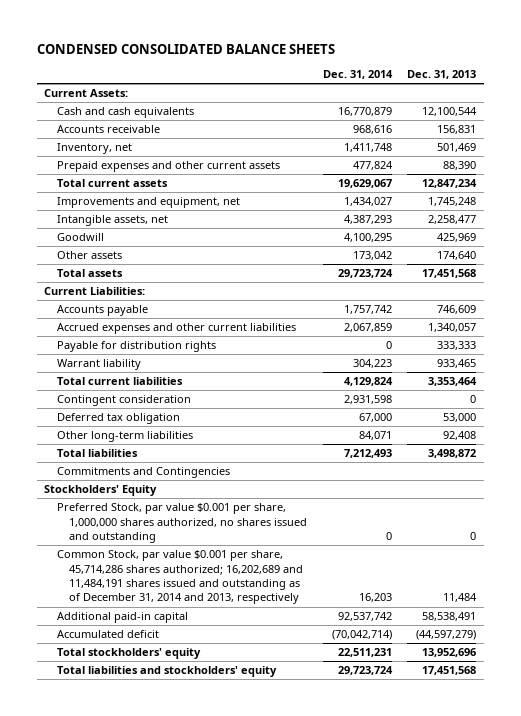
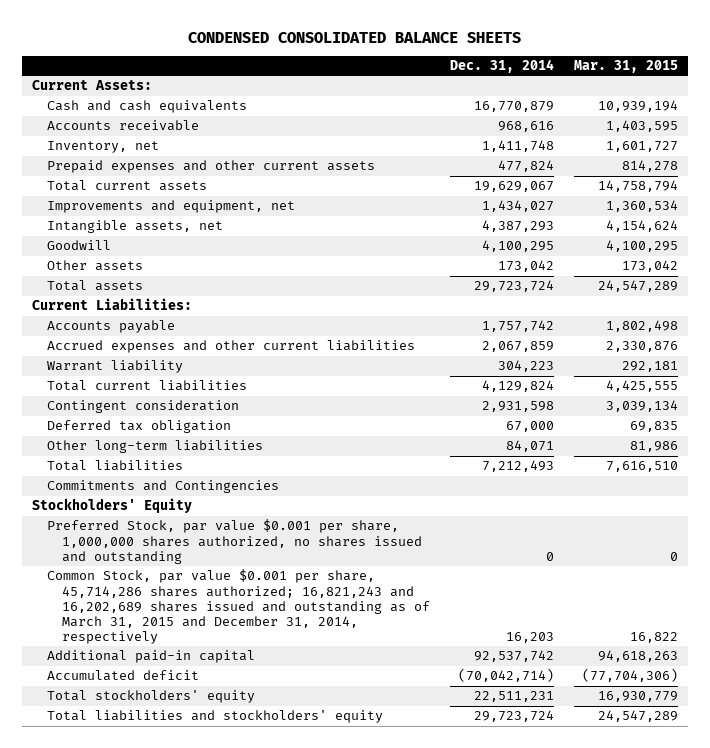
[407,70,477,80] Dec. 31, 2013 -> none
none -> [574,60,679,74] Mar. 31, 2015
[56,341,216,353] Payable for distribution rights -> none
[56,550,304,605] Common Stock, par value $0.001 per share, 45,714,286 shares authorized; 16,202,689 and 11,484,191 shares issued and outstanding as of December 31, 2014 and 2013, respectively -> [47,569,431,645] Common Stock, par value $0.001 per share, 45,714,286 shares authorized; 16,821,243 and 16,202,689 shares issued and outstanding as of March 31, 2015 and December 31, 2014, respectively

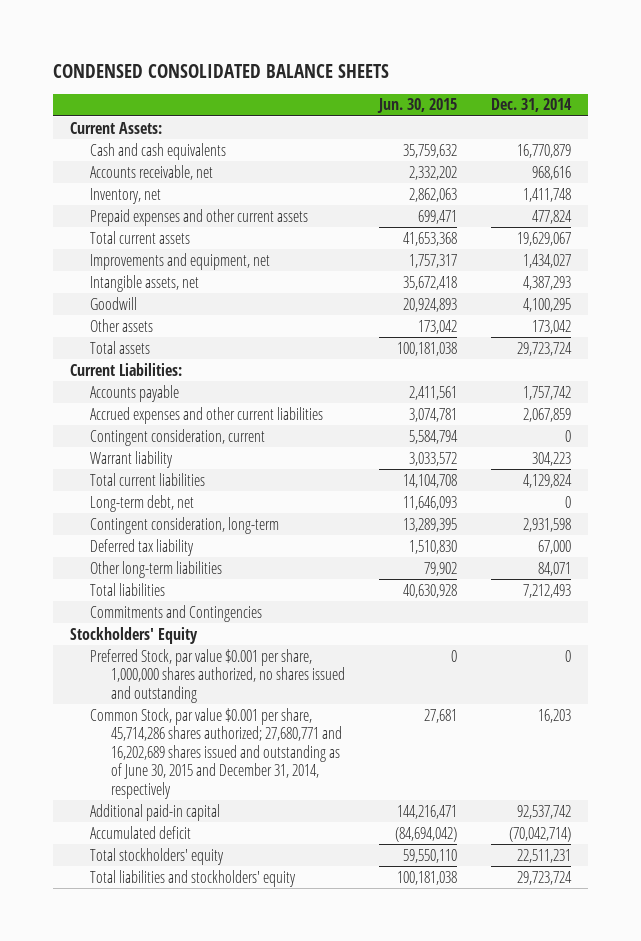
[574,60,679,74] Mar. 31, 2015 -> none
none -> [377,98,458,114] Jun. 30, 2015
[47,120,200,132] Accounts receivable -> [90,164,214,180] Accounts receivable, net
none -> [90,428,266,446] Contingent consideration, current
none -> [90,494,195,512] Long-term debt, net
[47,400,240,414] Contingent consideration -> [90,516,280,534] Contingent consideration, long-term
[47,420,232,434] Deferred tax obligation -> [90,538,195,556] Deferred tax liability
[47,569,431,645] Common Stock, par value $0.001 per share, 45,714,286 shares authorized; 16,821,243 and 16,202,689 shares issued and outstanding as of March 31, 2015 and December 31, 2014, respectively -> [90,707,342,799] Common Stock, par value $0.001 per share, 45,714,286 shares authorized; 27,680,771 and 16,202,689 shares issued and outstanding as of June 30, 2015 and December 31, 2014, respectively

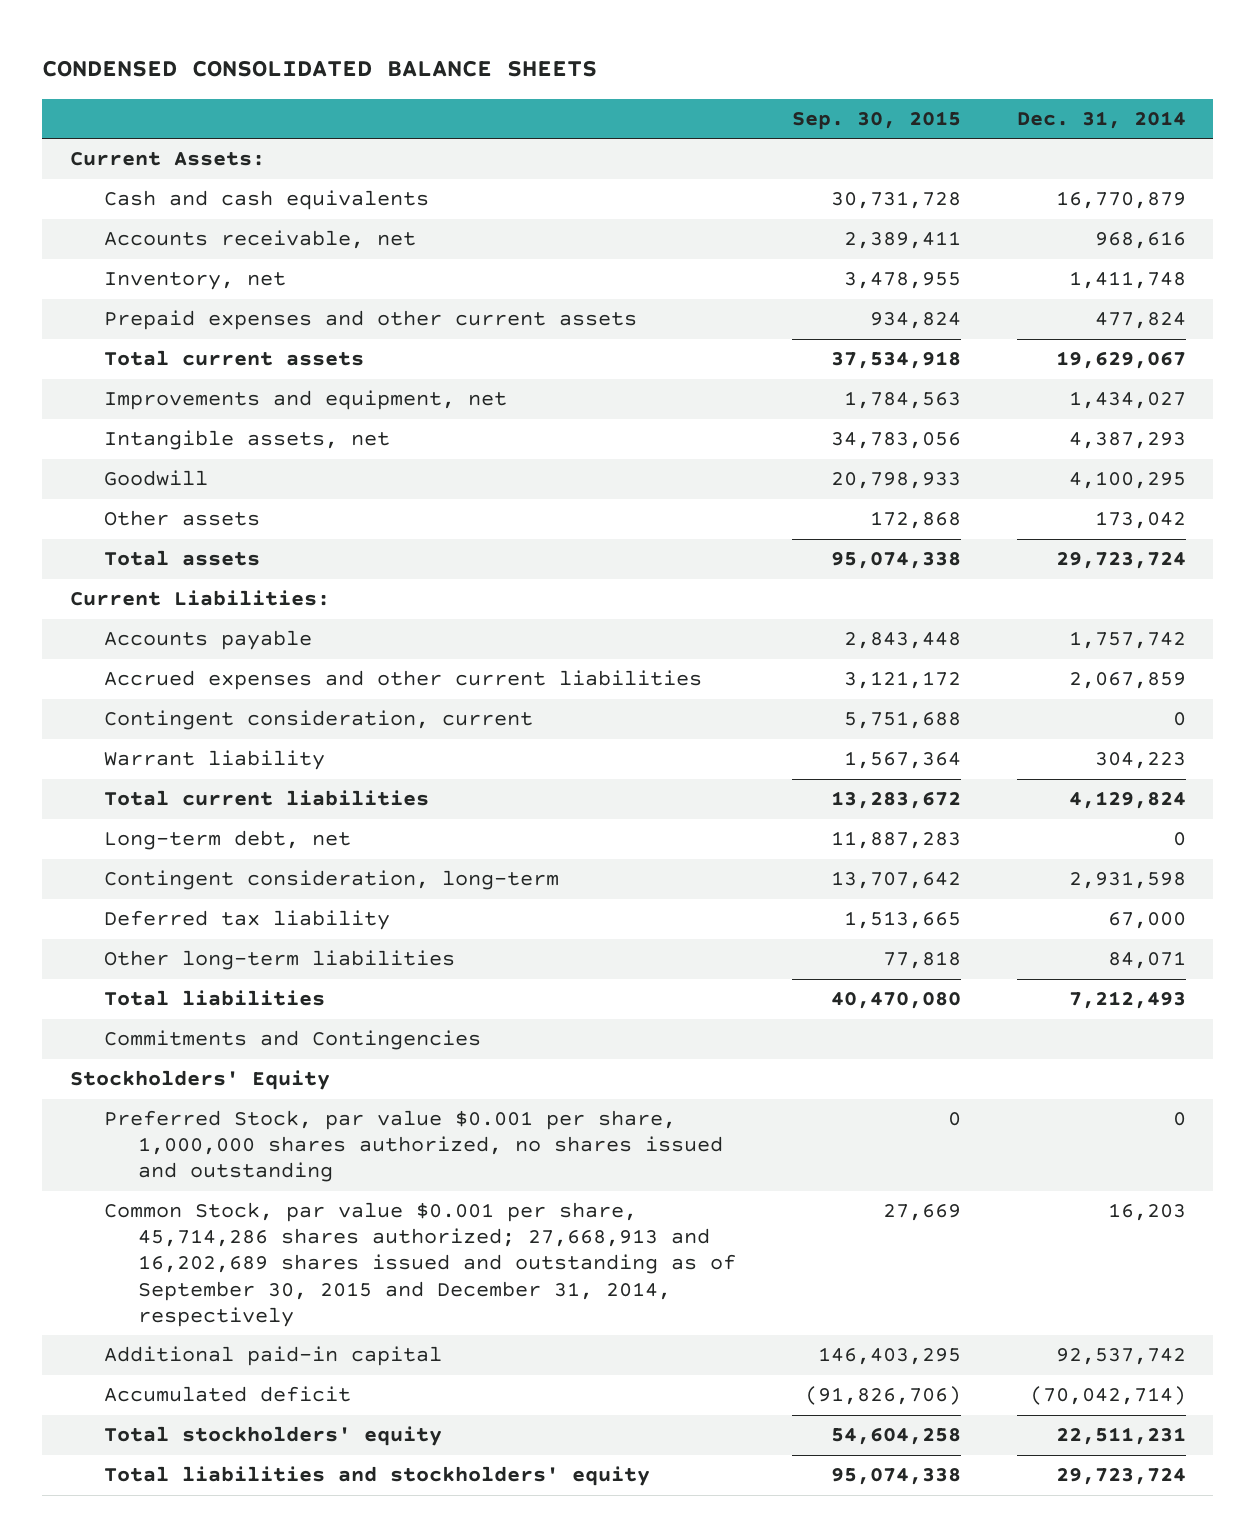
[377,98,458,114] Jun. 30, 2015 -> none
none -> [791,110,961,130] Sep. 30, 2015
[90,707,342,799] Common Stock, par value $0.001 per share, 45,714,286 shares authorized; 27,680,771 and 16,202,689 shares issued and outstanding as of June 30, 2015 and December 31, 2014, respectively -> [103,1202,736,1327] Common Stock, par value $0.001 per share, 45,714,286 shares authorized; 27,668,913 and 16,202,689 shares issued and outstanding as of September 30, 2015 and December 31, 2014, respectively

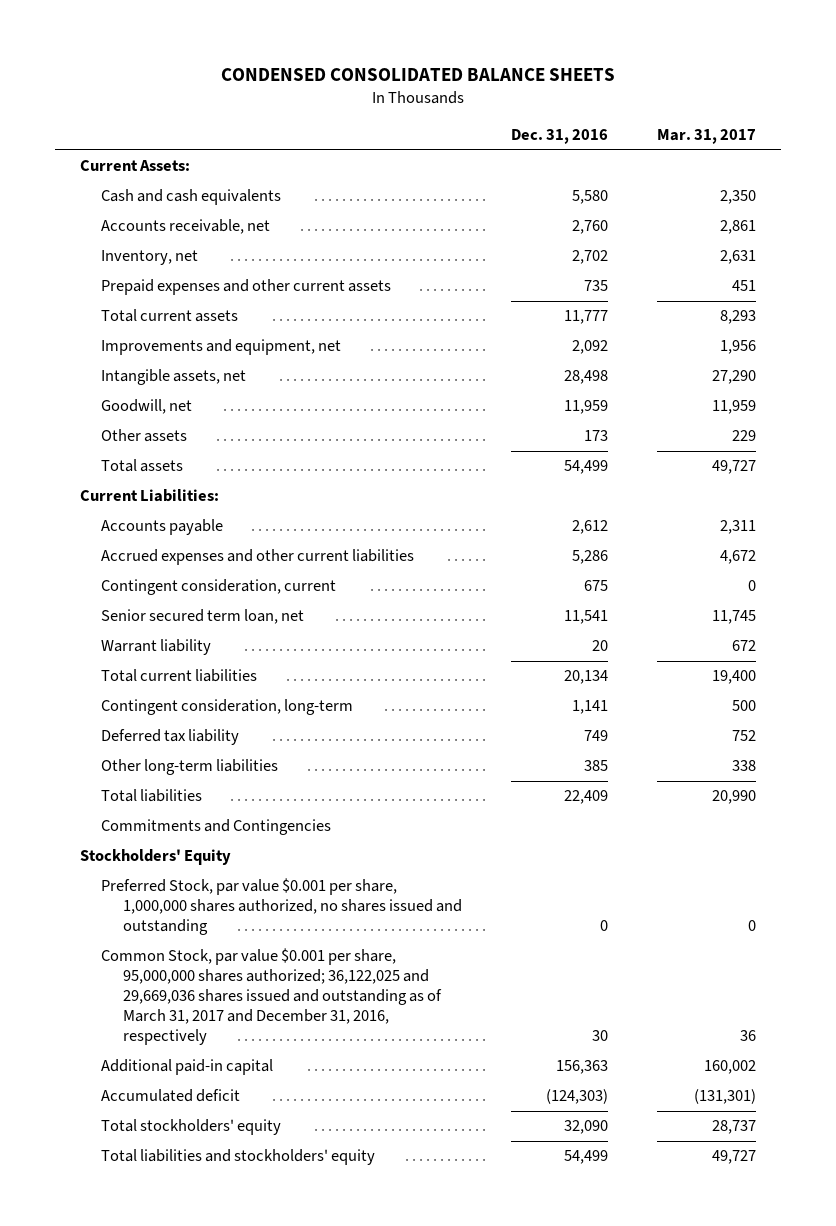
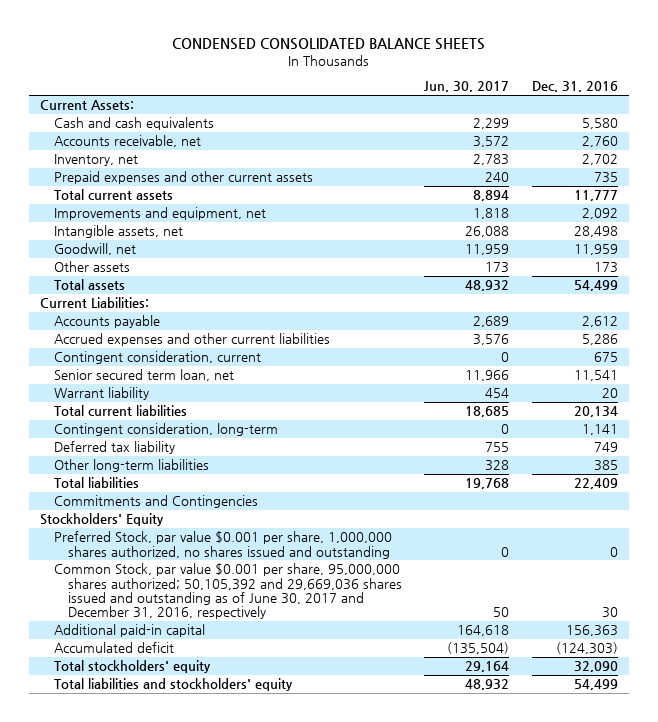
[657,129,757,145] Mar. 31, 2017 -> none
none -> [424,81,510,93] Jun. 30, 2017
[101,948,442,1046] Common Stock, par value $0.001 per share, 95,000,000 shares authorized; 36,122,025 and 29,669,036 shares issued and outstanding as of March 31, 2017 and December 31, 2016, respectively -> [53,563,402,620] Common Stock, par value $0.001 per share, 95,000,000 shares authorized; 50,105,392 and 29,669,036 shares issued and outstanding as of June 30, 2017 and December 31, 2016, respectively

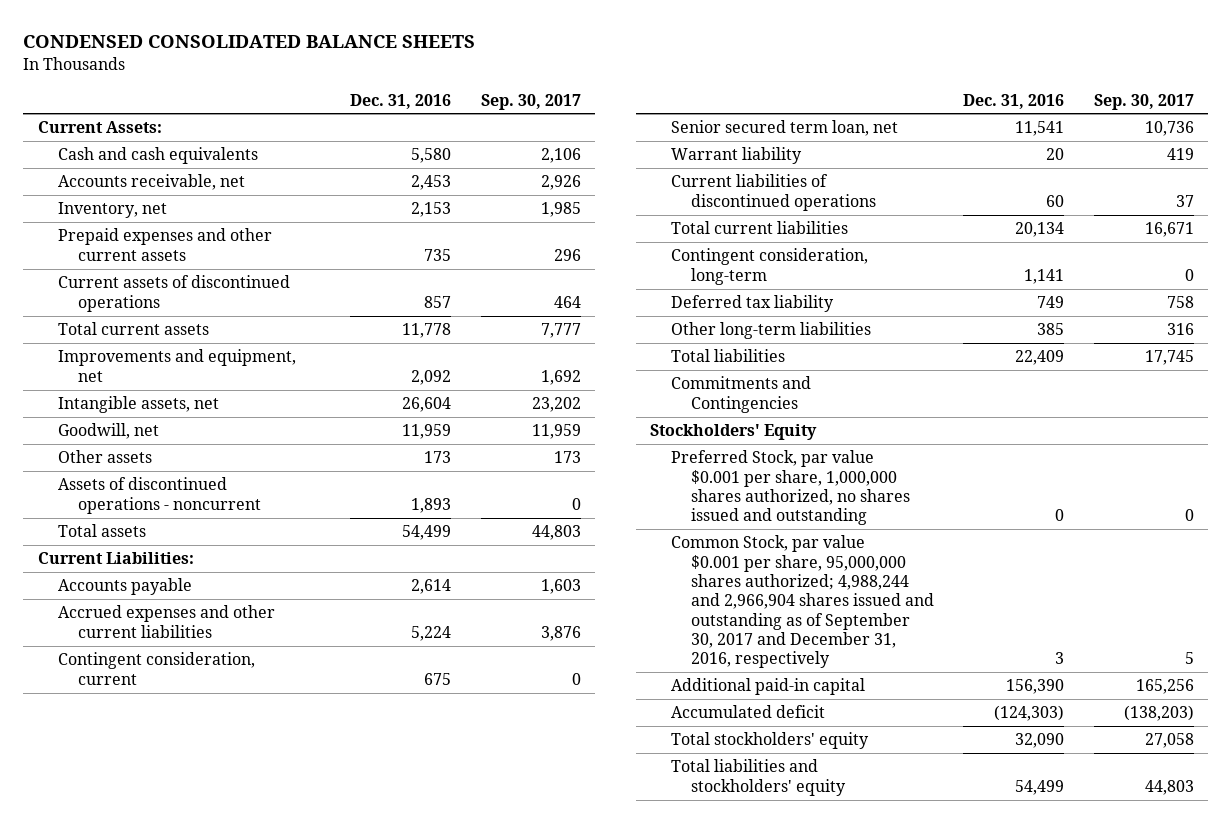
[424,81,510,93] Jun. 30, 2017 -> none
none -> [480,93,581,110] Sep. 30, 2017
[581,136,618,148] 2,760 -> [411,175,452,191] 2,453
[581,154,618,166] 2,702 -> [411,202,452,218] 2,153
none -> [57,275,290,312] Current assets of discontinued operations
[573,190,618,202] 11,777 -> [402,323,452,339] 11,778
[573,226,618,238] 28,498 -> [402,397,452,413] 26,604
none -> [57,477,262,514] Assets of discontinued operations - noncurrent
[581,316,618,328] 2,612 -> [411,579,452,595] 2,614
[581,334,618,346] 5,286 -> [411,625,452,641] 5,224
none -> [670,174,877,211] Current liabilities of discontinued operations
[53,563,402,620] Common Stock, par value $0.001 per share, 95,000,000 shares authorized; 50,105,392 and 29,669,036 shares issued and outstanding as of June 30, 2017 and December 31, 2016, respectively -> [670,535,935,669] Common Stock, par value $0.001 per share, 95,000,000 shares authorized; 4,988,244 and 2,966,904 shares issued and outstanding as of September 30, 2017 and December 31, 2016, respectively
[601,607,618,619] 30 -> [1055,652,1065,665] 3
[565,625,618,637] 156,363 -> [1006,679,1065,695] 156,390

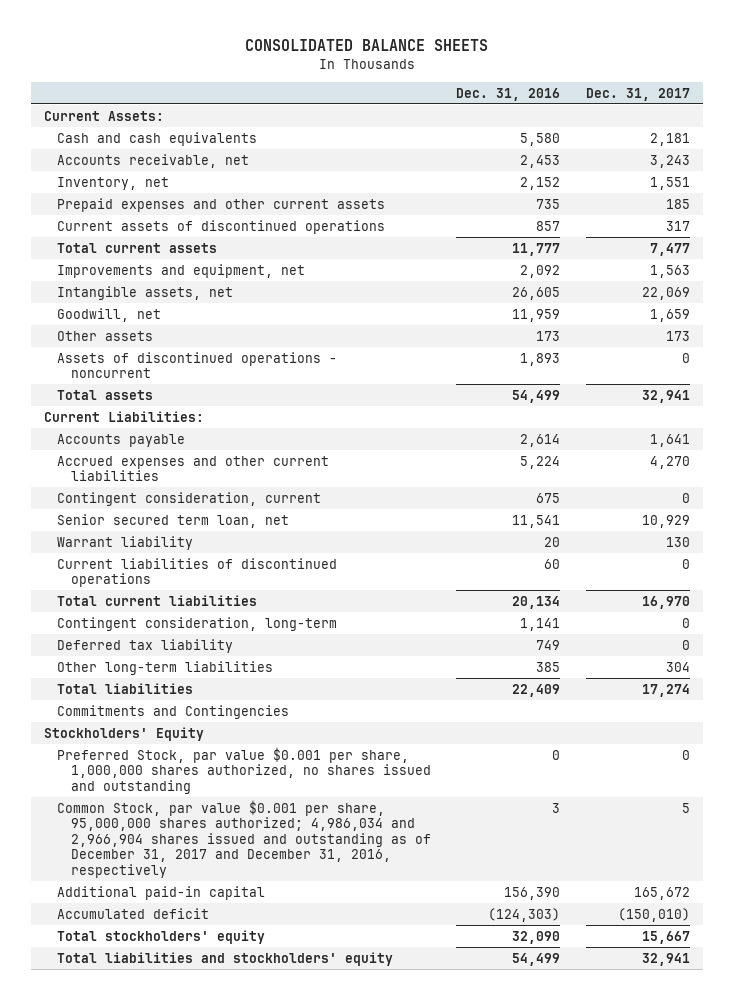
[22,35,475,49] CONDENSED CONSOLIDATED BALANCE SHEETS -> [244,39,488,52] CONSOLIDATED BALANCE SHEETS
[480,93,581,110] Sep. 30, 2017 -> none
none -> [585,87,690,101] Dec. 31, 2017
[411,202,452,218] 2,153 -> [520,176,561,190] 2,152
[402,323,452,339] 11,778 -> [512,242,561,256] 11,777
[402,397,452,413] 26,604 -> [512,286,561,300] 26,605
[670,535,935,669] Common Stock, par value $0.001 per share, 95,000,000 shares authorized; 4,988,244 and 2,966,904 shares issued and outstanding as of September 30, 2017 and December 31, 2016, respectively -> [57,799,431,878] Common Stock, par value $0.001 per share, 95,000,000 shares authorized; 4,986,034 and 2,966,904 shares issued and outstanding as of December 31, 2017 and December 31, 2016, respectively

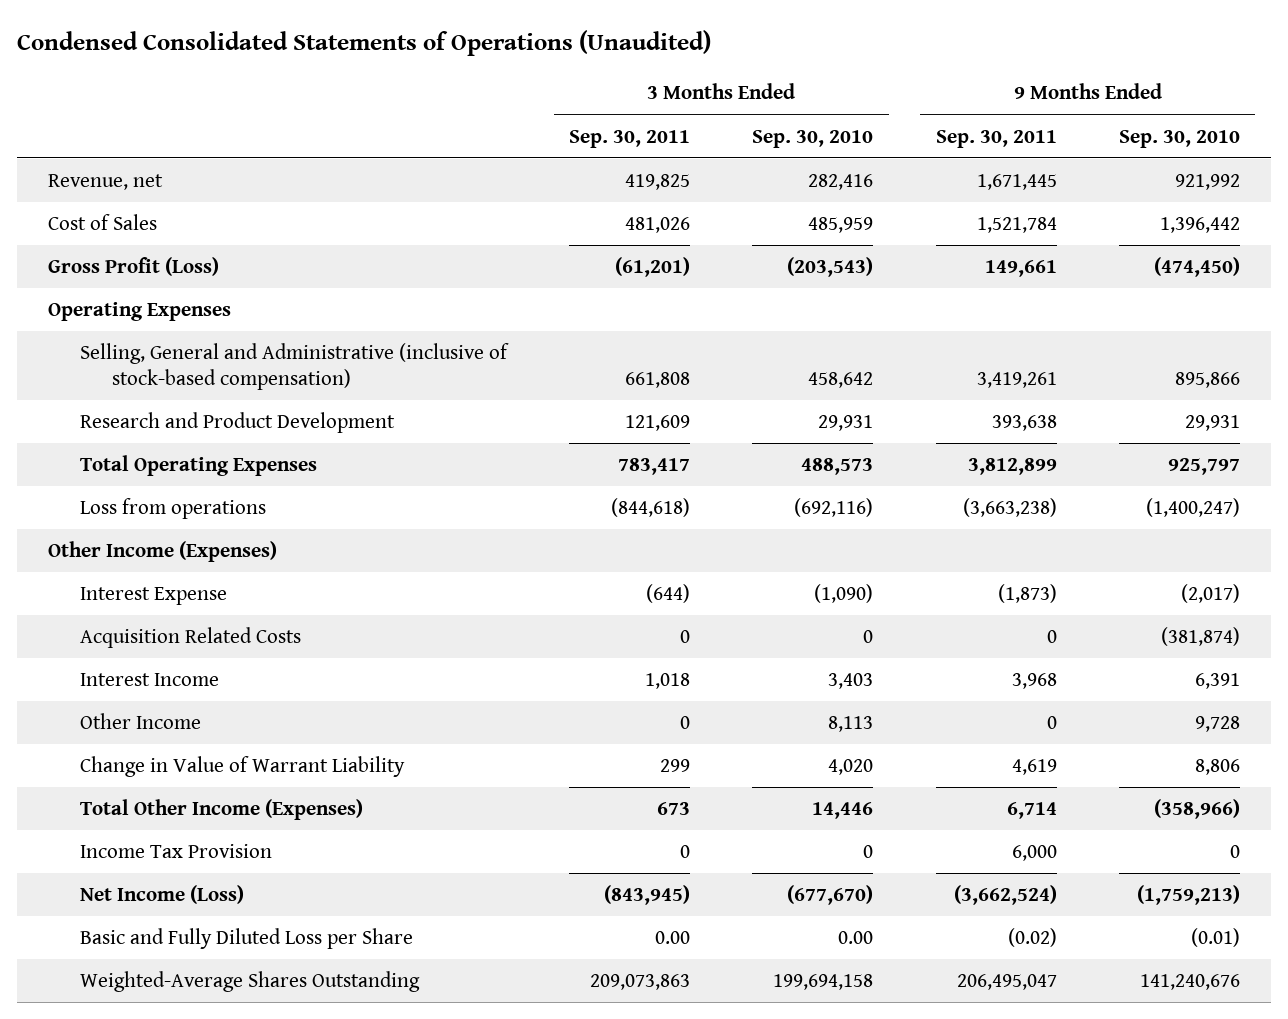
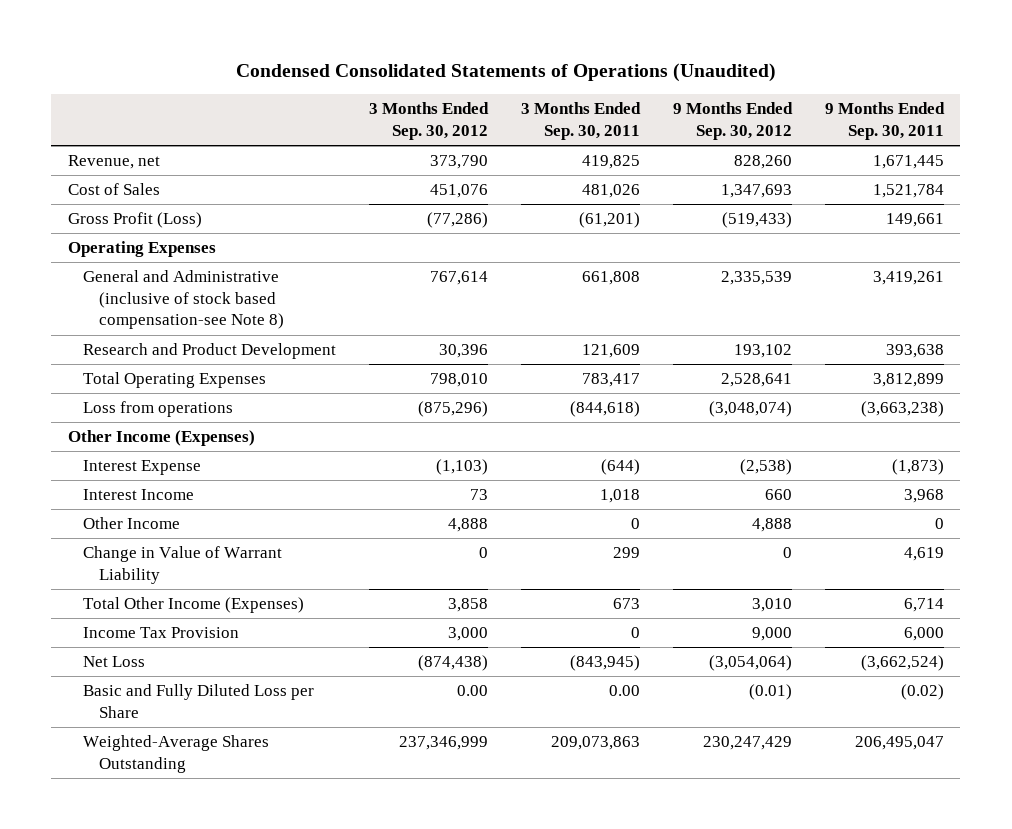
[752,129,874,148] Sep. 30, 2010 -> none
[1118,129,1240,148] Sep. 30, 2010 -> none
none -> [369,102,490,140] 3 Months Ended Sep. 30, 2012
none -> [673,102,794,140] 9 Months Ended Sep. 30, 2012
[80,343,510,391] Selling, General and Administrative (inclusive of stock-based compensation) -> [83,270,285,330] General and Administrative (inclusive of stock based compensation-see Note 8)
[80,627,302,649] Acquisition Related Costs -> none
[80,885,245,905] Net Income (Loss) -> [83,656,146,668] Net Loss

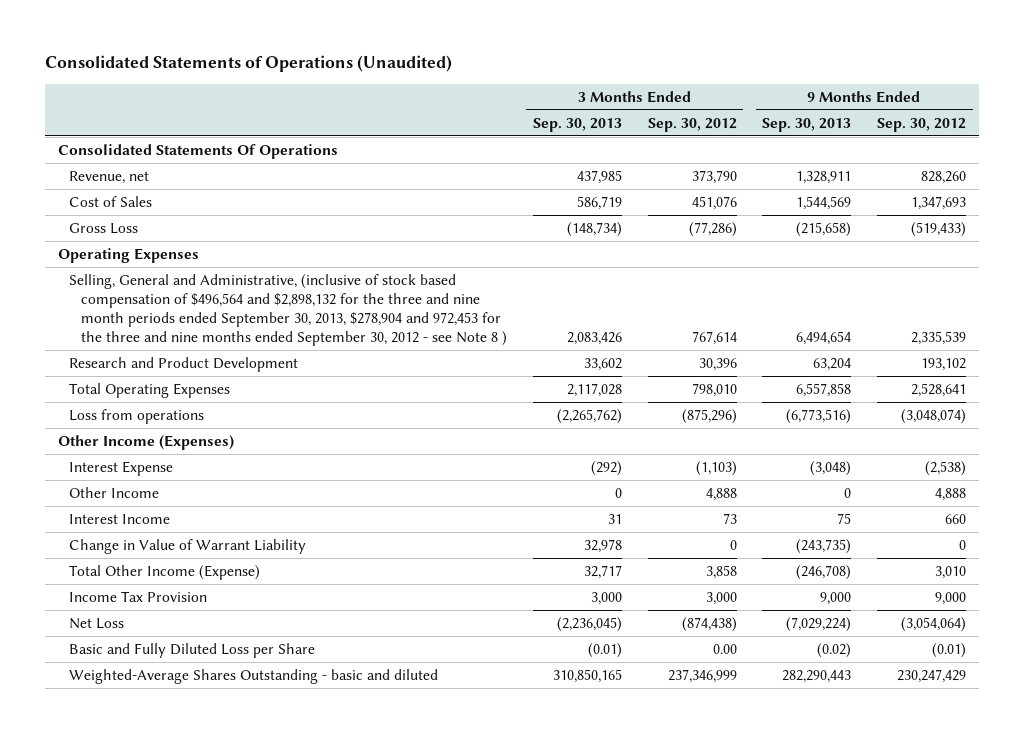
[235,63,776,83] Condensed Consolidated Statements of Operations (Unaudited) -> [44,55,452,73] Consolidated Statements of Operations (Unaudited)
[521,102,642,140] 3 Months Ended Sep. 30, 2011 -> none
[825,102,946,140] 9 Months Ended Sep. 30, 2011 -> none
none -> [532,117,622,132] Sep. 30, 2013
none -> [762,117,852,132] Sep. 30, 2013
none -> [57,144,338,160] Consolidated Statements Of Operations
[67,212,202,229] Gross Profit (Loss) -> [69,223,139,235] Gross Loss
[83,270,285,330] General and Administrative (inclusive of stock based compensation-see Note 8) -> [69,274,508,347] Selling, General and Administrative, (inclusive of stock based compensation of $496,564 and $2,898,132 for the three and nine month periods ended September 30, 2013, $278,904 and 972,453 for the three and nine months ended September 30, 2012 - see Note 8 )
[83,489,195,501] Interest Income -> [69,514,171,525] Interest Income
[83,597,305,614] Total Other Income (Expenses) -> [69,565,261,581] Total Other Income (Expense)
[83,735,270,773] Weighted-Average Shares Outstanding -> [69,669,439,685] Weighted-Average Shares Outstanding - basic and diluted

